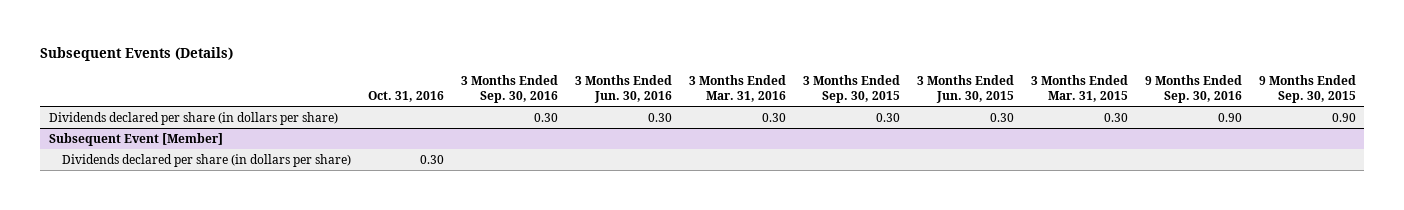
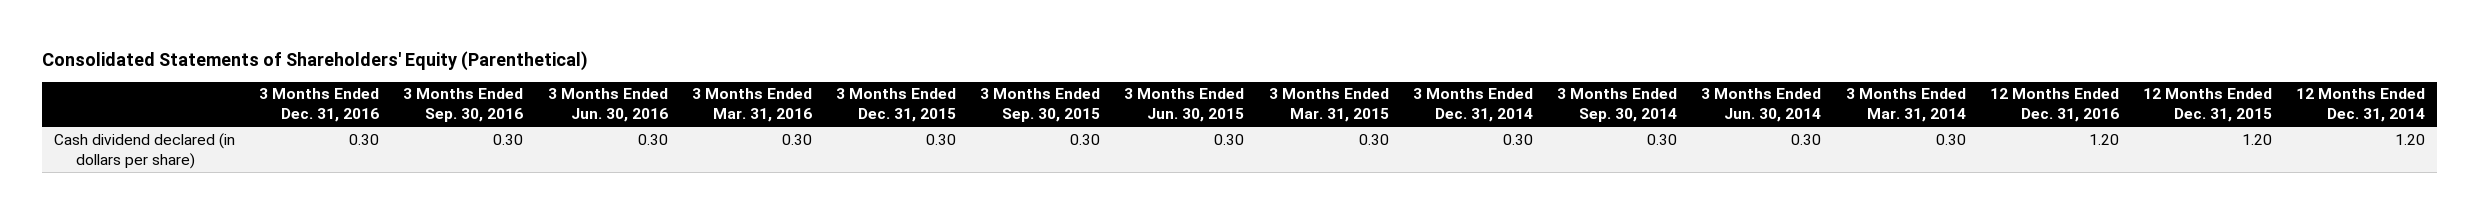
[40,47,234,62] Subsequent Events (Details) -> [41,50,588,71] Consolidated Statements of Shareholders' Equity (Parenthetical)
[367,91,444,103] Oct. 31, 2016 -> none
[1144,75,1242,104] 9 Months Ended Sep. 30, 2016 -> none
[1258,75,1356,104] 9 Months Ended Sep. 30, 2015 -> none
none -> [259,88,380,123] 3 Months Ended Dec. 31, 2016
none -> [836,88,957,123] 3 Months Ended Dec. 31, 2015
none -> [1412,88,1533,123] 3 Months Ended Dec. 31, 2014
none -> [1557,88,1678,123] 3 Months Ended Sep. 30, 2014
none -> [1701,88,1822,123] 3 Months Ended Jun. 30, 2014
none -> [1845,88,1966,123] 3 Months Ended Mar. 31, 2014
none -> [1989,88,2119,123] 12 Months Ended Dec. 31, 2016
none -> [2143,88,2273,123] 12 Months Ended Dec. 31, 2015
none -> [2296,88,2426,123] 12 Months Ended Dec. 31, 2014
[48,132,223,146] Subsequent Event [Member] -> none
[61,153,351,167] Dividends declared per share (in dollars per share) -> none
[48,111,338,125] Dividends declared per share (in dollars per share) -> [53,132,235,169] Cash dividend declared (in dollars per share)

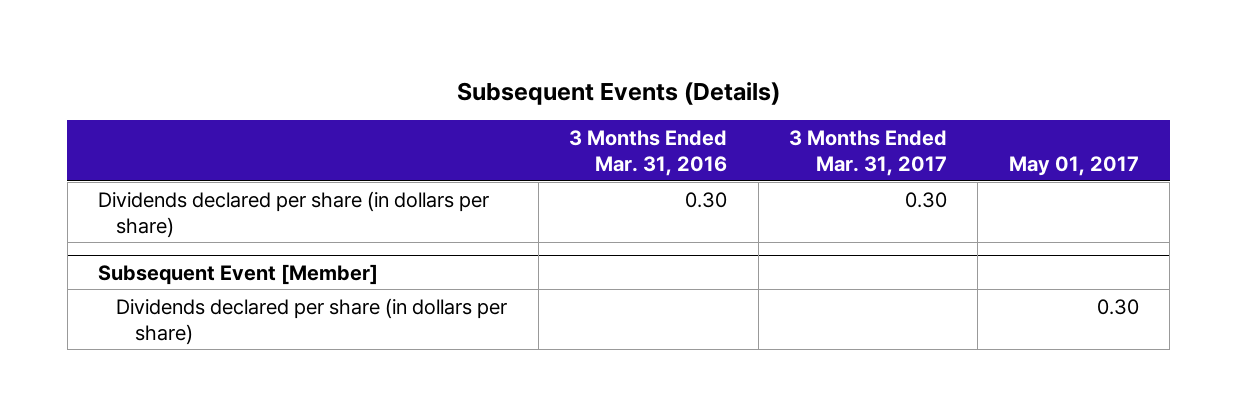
[41,50,588,71] Consolidated Statements of Shareholders' Equity (Parenthetical) -> [456,81,780,105] Subsequent Events (Details)
[259,88,380,123] 3 Months Ended Dec. 31, 2016 -> none
[403,88,524,123] 3 Months Ended Sep. 30, 2016 -> none
[547,88,668,123] 3 Months Ended Jun. 30, 2016 -> none
[836,88,957,123] 3 Months Ended Dec. 31, 2015 -> none
[980,88,1101,123] 3 Months Ended Sep. 30, 2015 -> none
[1124,88,1245,123] 3 Months Ended Jun. 30, 2015 -> none
[1268,88,1389,123] 3 Months Ended Mar. 31, 2015 -> none
[1412,88,1533,123] 3 Months Ended Dec. 31, 2014 -> none
[1557,88,1678,123] 3 Months Ended Sep. 30, 2014 -> none
[1701,88,1822,123] 3 Months Ended Jun. 30, 2014 -> none
[1845,88,1966,123] 3 Months Ended Mar. 31, 2014 -> none
[1989,88,2119,123] 12 Months Ended Dec. 31, 2016 -> none
[2143,88,2273,123] 12 Months Ended Dec. 31, 2015 -> none
[2296,88,2426,123] 12 Months Ended Dec. 31, 2014 -> none
none -> [789,129,948,176] 3 Months Ended Mar. 31, 2017
none -> [1008,155,1139,176] May 01, 2017
[53,132,235,169] Cash dividend declared (in dollars per share) -> [98,190,490,238] Dividends declared per share (in dollars per share)
none -> [98,263,379,285] Subsequent Event [Member]
none -> [116,297,508,345] Dividends declared per share (in dollars per share)

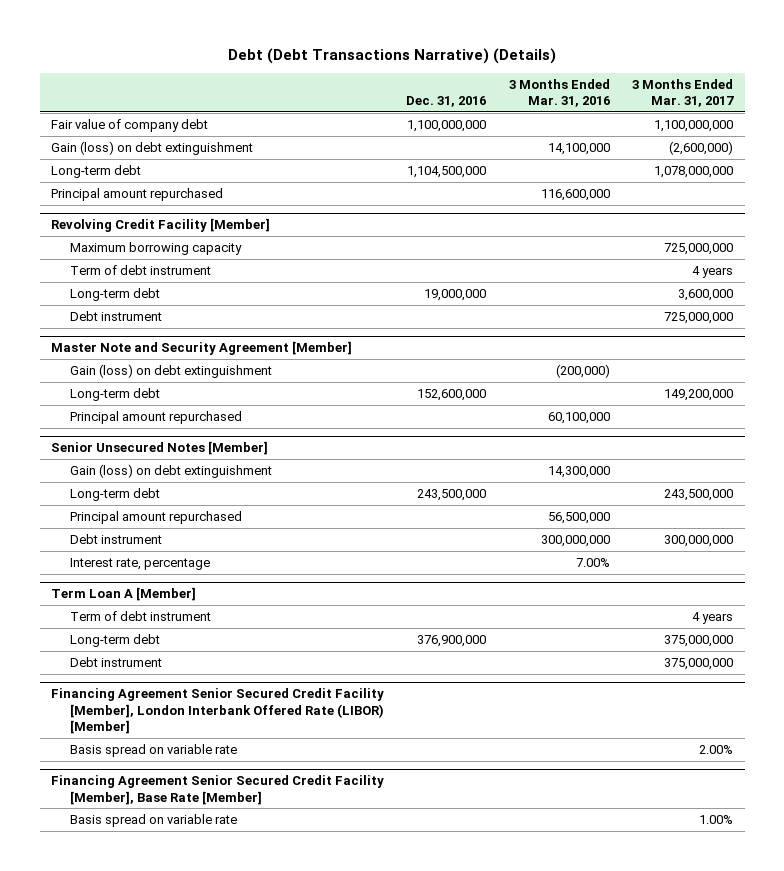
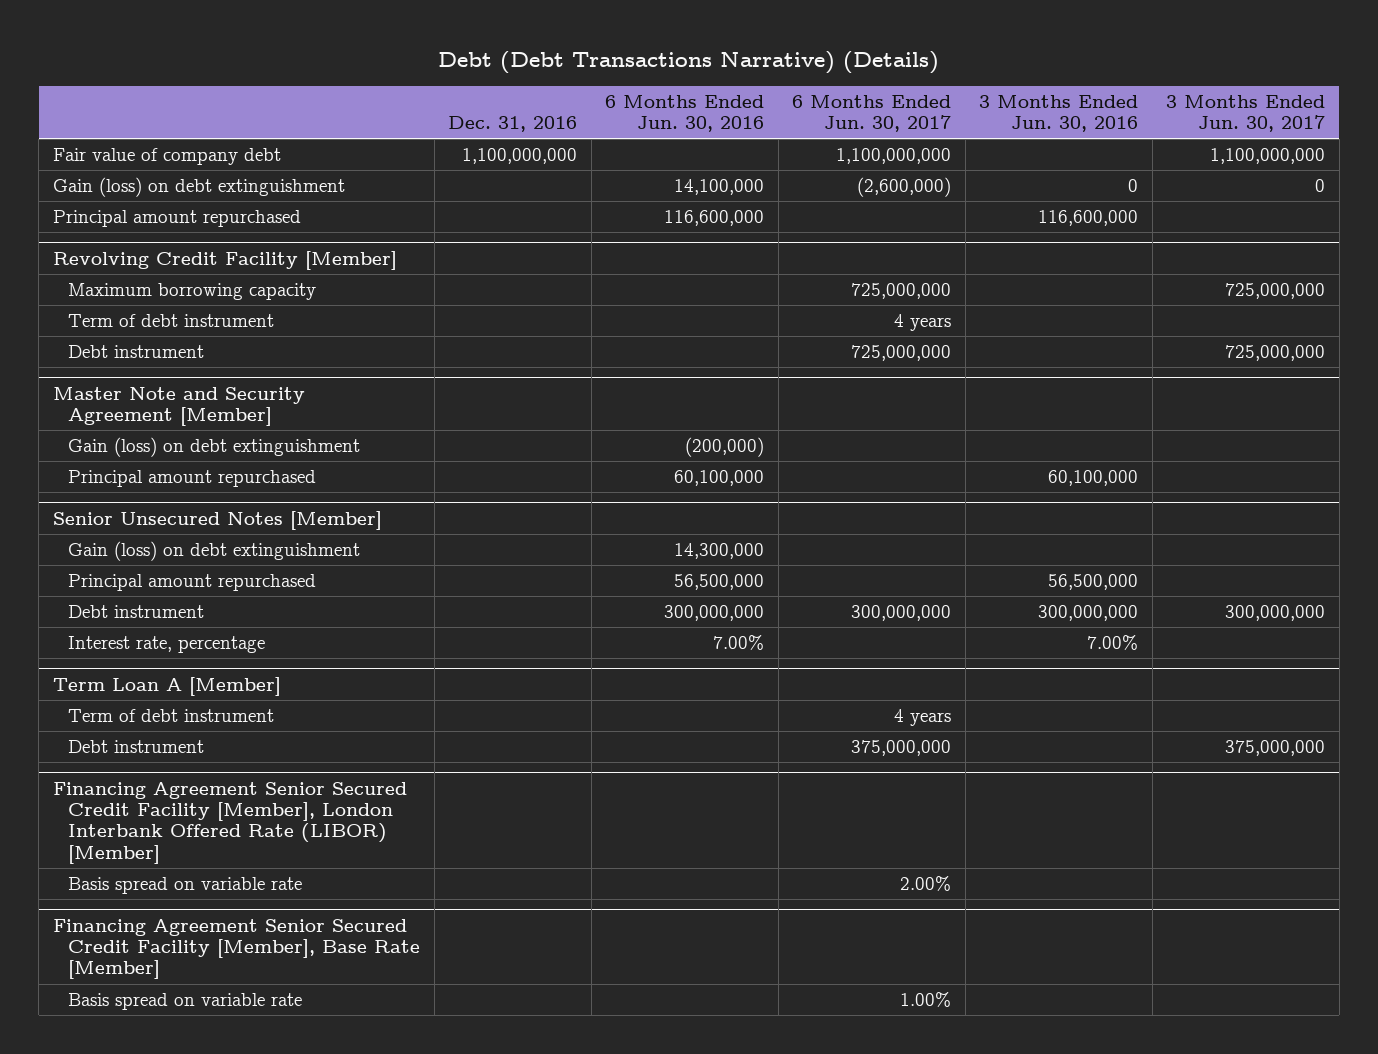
[508,78,610,108] 3 Months Ended Mar. 31, 2016 -> none
[632,78,735,108] 3 Months Ended Mar. 31, 2017 -> none
none -> [605,94,765,133] 6 Months Ended Jun. 30, 2016
none -> [792,94,952,133] 6 Months Ended Jun. 30, 2017
none -> [979,94,1139,133] 3 Months Ended Jun. 30, 2016
none -> [1166,94,1326,133] 3 Months Ended Jun. 30, 2017
[50,164,141,178] Long-term debt -> none
[69,287,160,301] Long-term debt -> none
[69,387,160,401] Long-term debt -> none
[69,487,160,501] Long-term debt -> none
[69,633,160,647] Long-term debt -> none

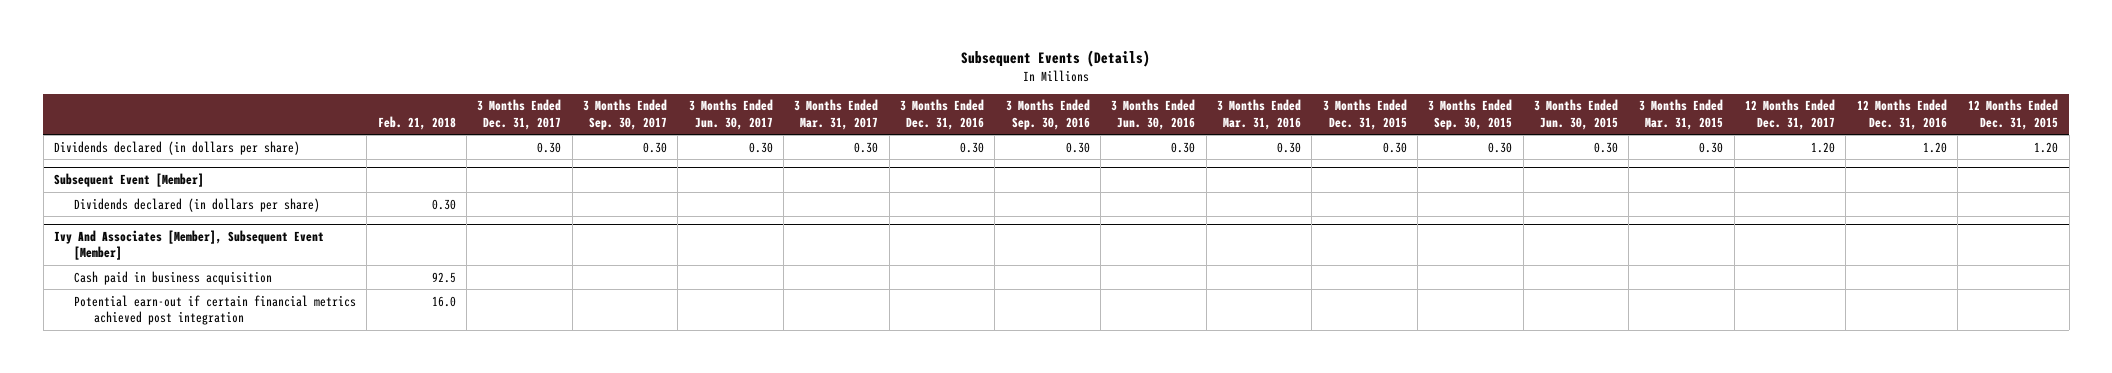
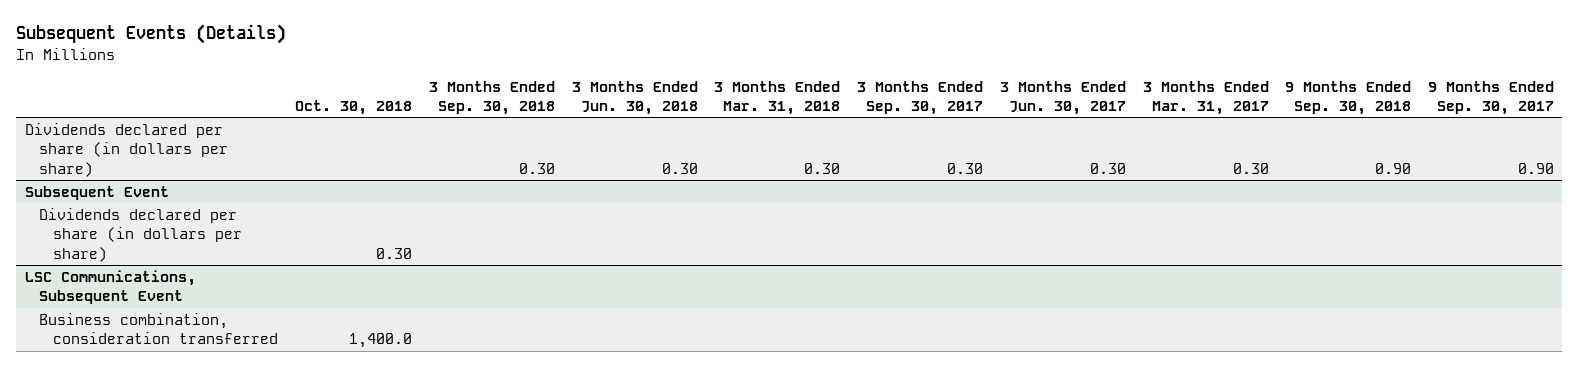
[377,115,456,130] Feb. 21, 2018 -> none
[477,99,562,130] 3 Months Ended Dec. 31, 2017 -> none
[899,99,984,130] 3 Months Ended Dec. 31, 2016 -> none
[1005,99,1090,130] 3 Months Ended Sep. 30, 2016 -> none
[1111,99,1196,130] 3 Months Ended Jun. 30, 2016 -> none
[1216,99,1301,130] 3 Months Ended Mar. 31, 2016 -> none
[1322,99,1407,130] 3 Months Ended Dec. 31, 2015 -> none
[1428,99,1513,130] 3 Months Ended Sep. 30, 2015 -> none
[1533,99,1618,130] 3 Months Ended Jun. 30, 2015 -> none
[1639,99,1724,130] 3 Months Ended Mar. 31, 2015 -> none
[1745,99,1836,130] 12 Months Ended Dec. 31, 2017 -> none
[1856,99,1947,130] 12 Months Ended Dec. 31, 2016 -> none
[1968,99,2059,130] 12 Months Ended Dec. 31, 2015 -> none
none -> [295,99,413,115] Oct. 30, 2018
none -> [428,80,555,115] 3 Months Ended Sep. 30, 2018
none -> [571,80,698,115] 3 Months Ended Jun. 30, 2018
none -> [714,80,841,115] 3 Months Ended Mar. 31, 2018
none -> [1285,80,1412,115] 9 Months Ended Sep. 30, 2018
none -> [1428,80,1555,115] 9 Months Ended Sep. 30, 2017
[53,229,324,261] Ivy And Associates [Member], Subsequent Event [Member] -> none
[73,270,272,285] Cash paid in business acquisition -> none
[73,294,356,326] Potential earn-out if certain financial metrics achieved post integration -> none
[53,140,300,155] Dividends declared (in dollars per share) -> [24,122,228,177] Dividends declared per share (in dollars per share)
[53,172,204,187] Subsequent Event [Member] -> [24,185,169,200] Subsequent Event
[73,197,320,212] Dividends declared (in dollars per share) -> [38,207,243,262] Dividends declared per share (in dollars per share)
none -> [24,269,196,305] LSC Communications, Subsequent Event
none -> [38,312,279,345] Business combination, consideration transferred

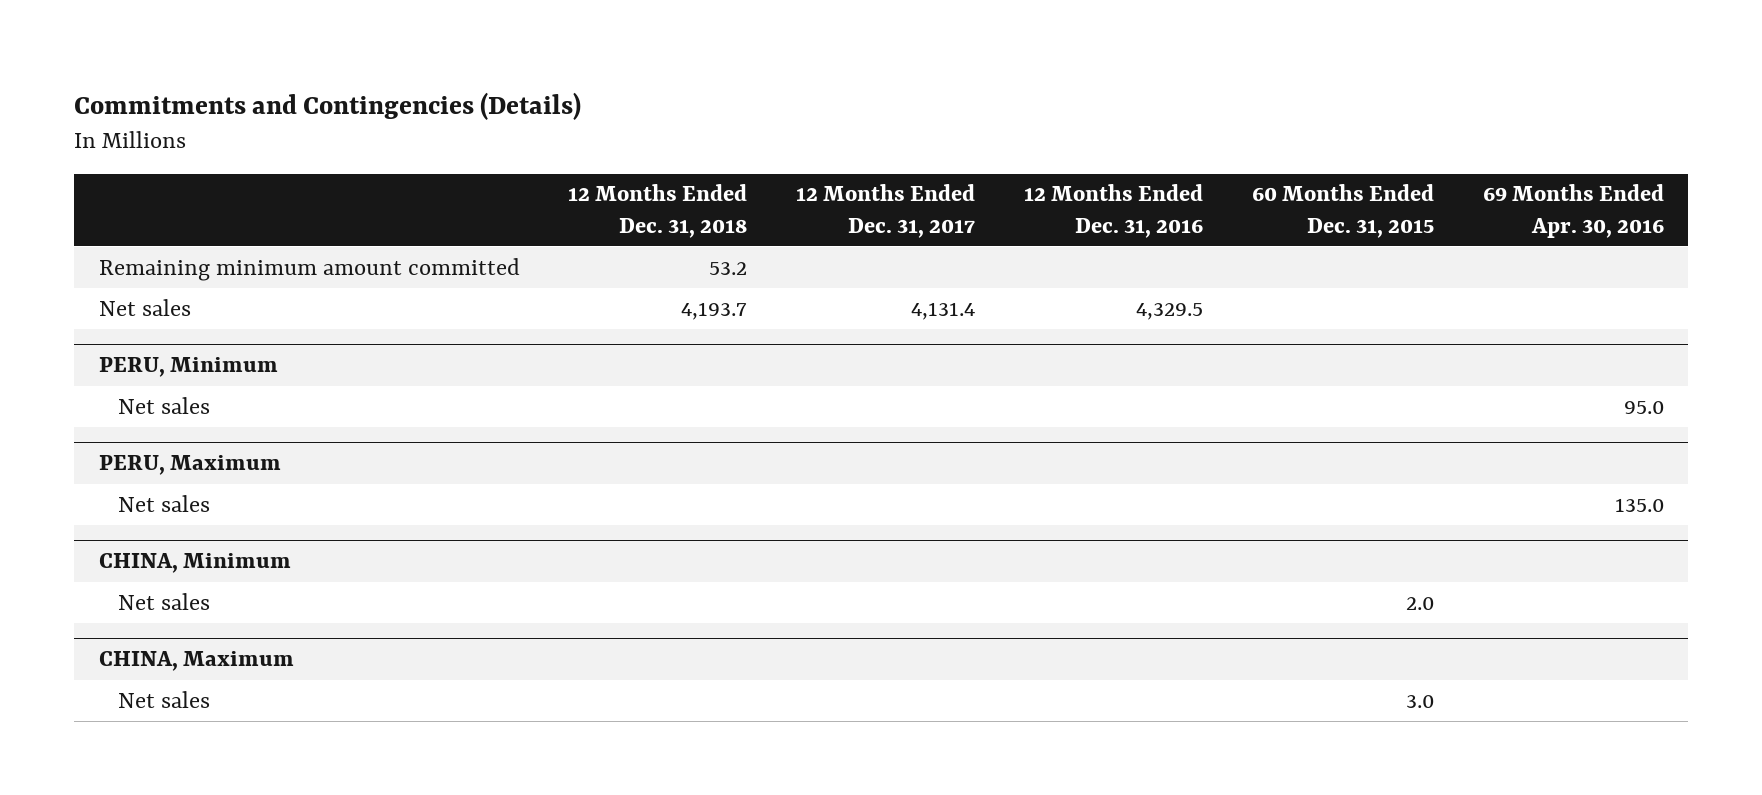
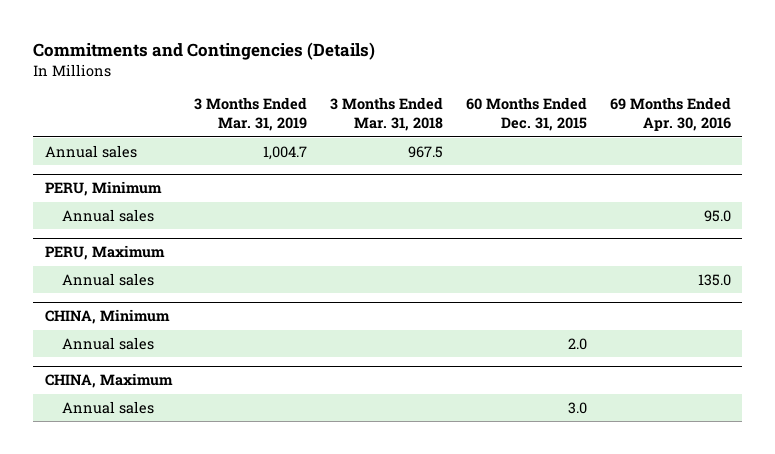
[568,184,748,238] 12 Months Ended Dec. 31, 2018 -> none
[796,184,976,238] 12 Months Ended Dec. 31, 2017 -> none
[1024,184,1204,238] 12 Months Ended Dec. 31, 2016 -> none
none -> [194,97,308,132] 3 Months Ended Mar. 31, 2019
none -> [330,97,444,132] 3 Months Ended Mar. 31, 2018
[98,257,520,281] Remaining minimum amount committed -> none
[98,298,191,316] Net sales -> [44,144,137,158] Annual sales
[117,396,210,414] Net sales -> [62,208,155,222] Annual sales
[117,494,210,512] Net sales -> [62,272,155,286] Annual sales
[117,592,210,610] Net sales -> [62,336,155,350] Annual sales
[117,690,210,708] Net sales -> [62,400,155,414] Annual sales

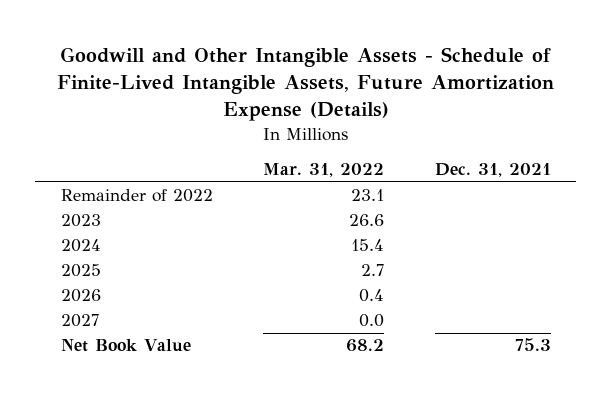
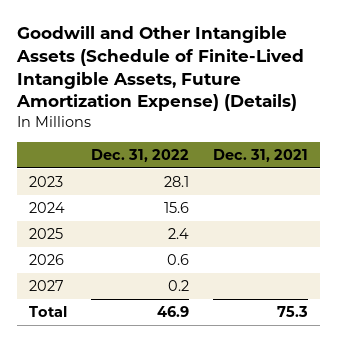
[56,47,554,122] Goodwill and Other Intangible Assets - Schedule of Finite-Lived Intangible Assets, Future Amortization Expense (Details) -> [15,26,304,112] Goodwill and Other Intangible Assets (Schedule of Finite-Lived Intangible Assets, Future Amortization Expense) (Details)
[263,163,385,178] Mar. 31, 2022 -> none
none -> [90,148,189,162] Dec. 31, 2022
[60,189,213,203] Remainder of 2022 -> none
[60,339,191,353] Net Book Value -> [28,306,67,318] Total

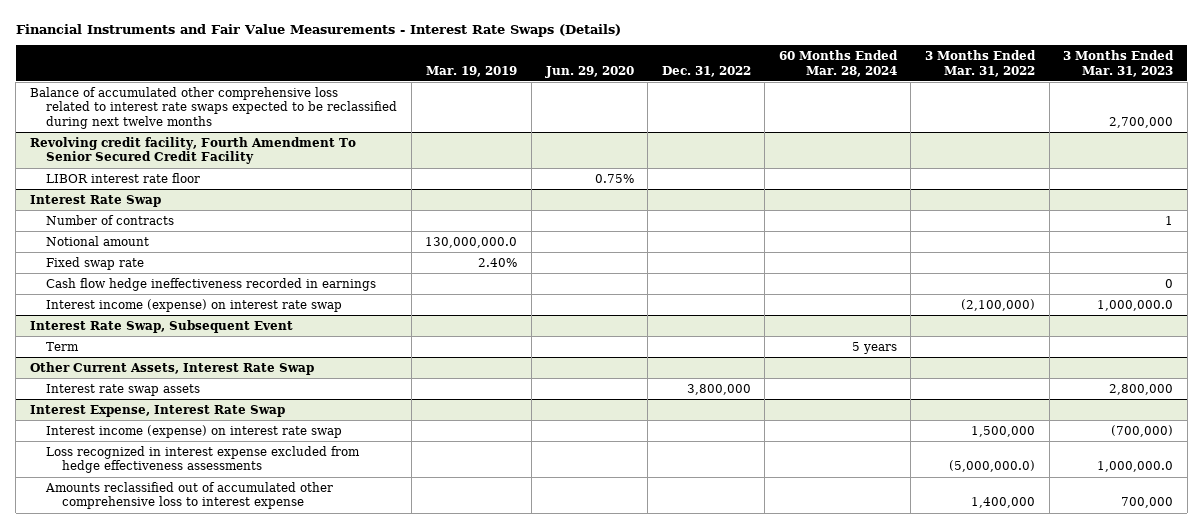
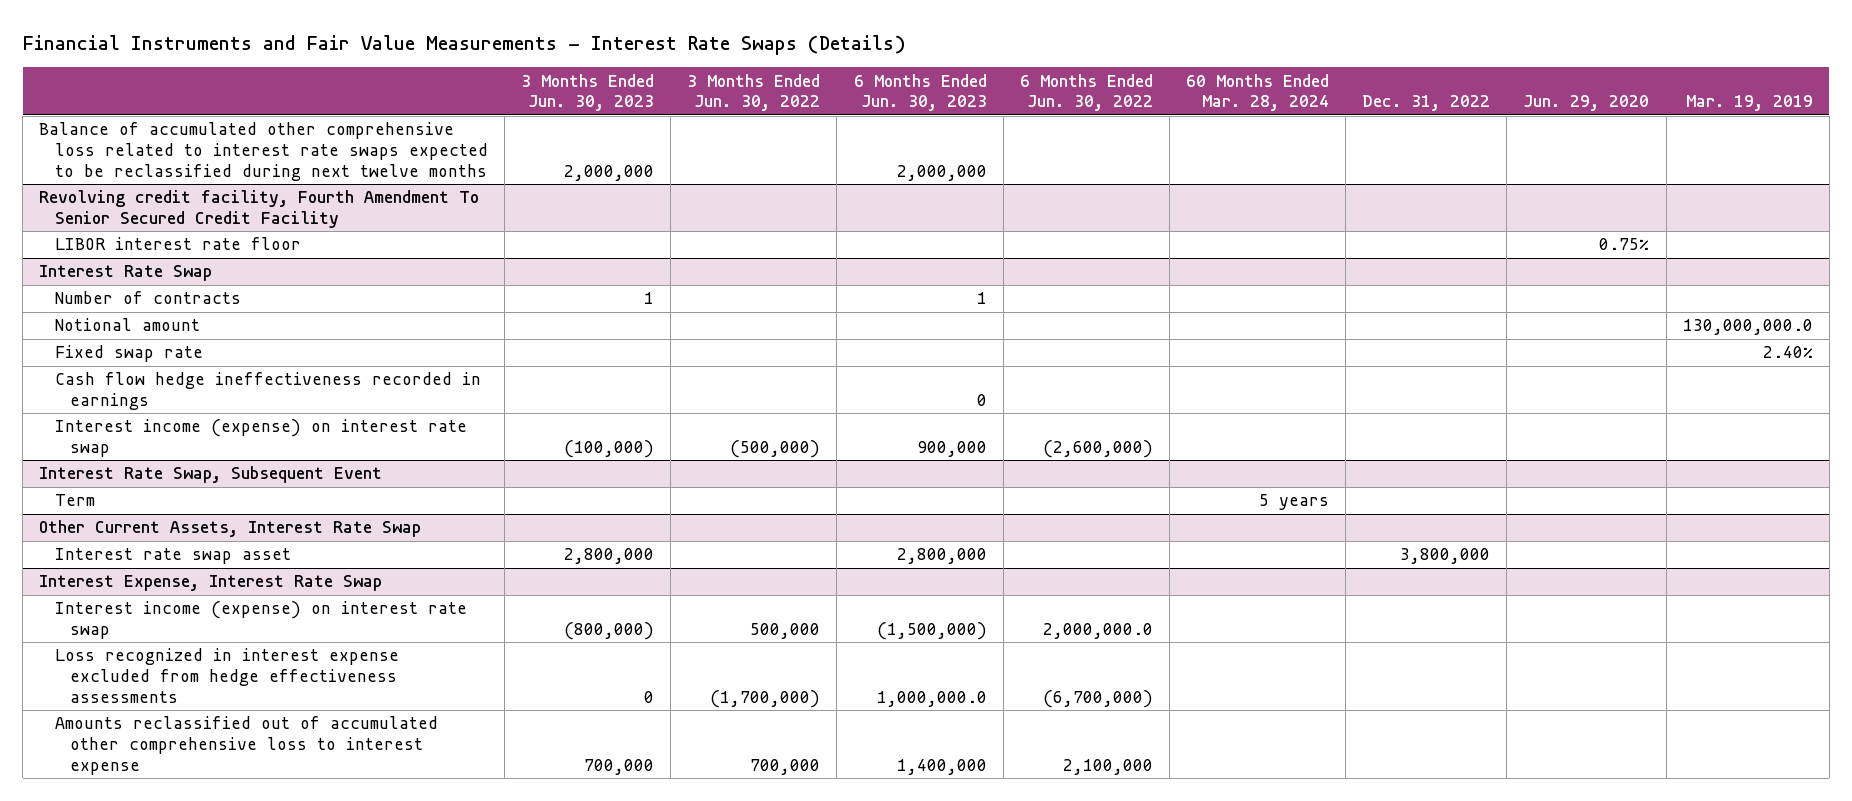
[925,49,1037,77] 3 Months Ended Mar. 31, 2022 -> none
[1063,49,1175,77] 3 Months Ended Mar. 31, 2023 -> none
none -> [521,73,655,112] 3 Months Ended Jun. 30, 2023
none -> [687,73,821,112] 3 Months Ended Jun. 30, 2022
none -> [853,73,987,112] 6 Months Ended Jun. 30, 2023
none -> [1019,73,1153,112] 6 Months Ended Jun. 30, 2022
[46,383,201,396] Interest rate swap assets -> [54,548,291,565] Interest rate swap asset

